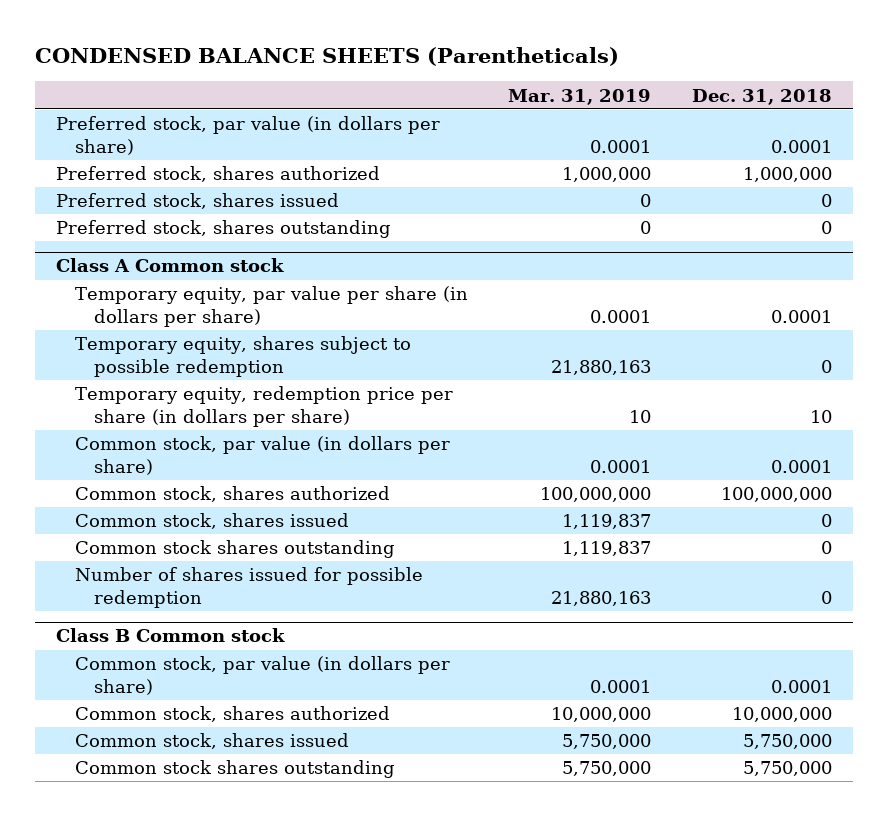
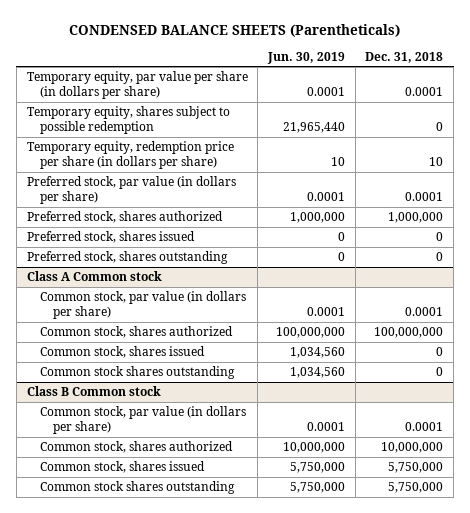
[508,88,652,105] Mar. 31, 2019 -> none
none -> [266,51,345,64] Jun. 30, 2019
none -> [26,71,248,99] Temporary equity, par value per share (in dollars per share)
none -> [26,106,230,134] Temporary equity, shares subject to possible redemption
none -> [26,141,234,169] Temporary equity, redemption price per share (in dollars per share)
[74,286,468,327] Temporary equity, par value per share (in dollars per share) -> none
[74,336,411,377] Temporary equity, shares subject to possible redemption -> none
[74,386,453,427] Temporary equity, redemption price per share (in dollars per share) -> none
[74,567,423,608] Number of shares issued for possible redemption -> none

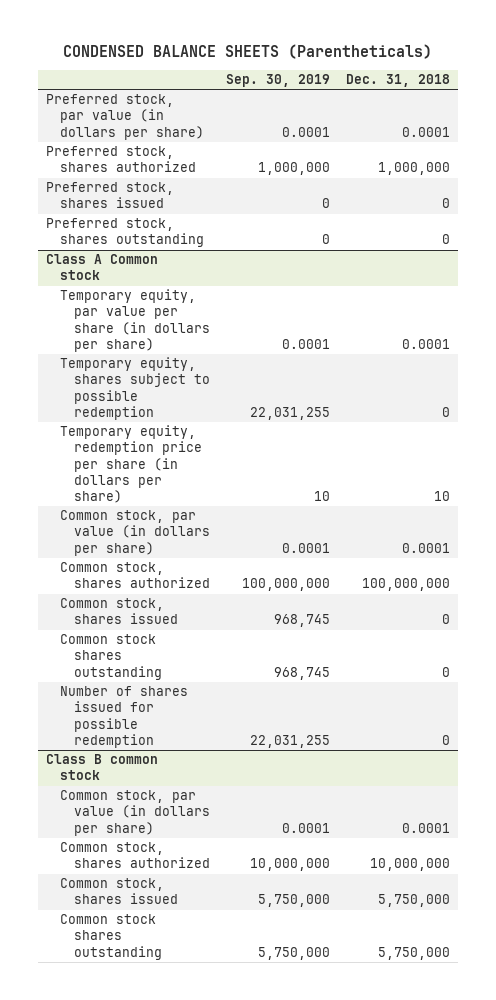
[266,51,345,64] Jun. 30, 2019 -> none
none -> [225,74,330,88] Sep. 30, 2019
[26,71,248,99] Temporary equity, par value per share (in dollars per share) -> none
[26,106,230,134] Temporary equity, shares subject to possible redemption -> none
[26,141,234,169] Temporary equity, redemption price per share (in dollars per share) -> none
none -> [59,289,210,352] Temporary equity, par value per share (in dollars per share)
none -> [59,357,210,420] Temporary equity, shares subject to possible redemption
none -> [59,425,202,503] Temporary equity, redemption price per share (in dollars per share)
none -> [59,686,188,748] Number of shares issued for possible redemption
[26,386,161,397] Class B Common stock -> [46,754,159,781] Class B common stock

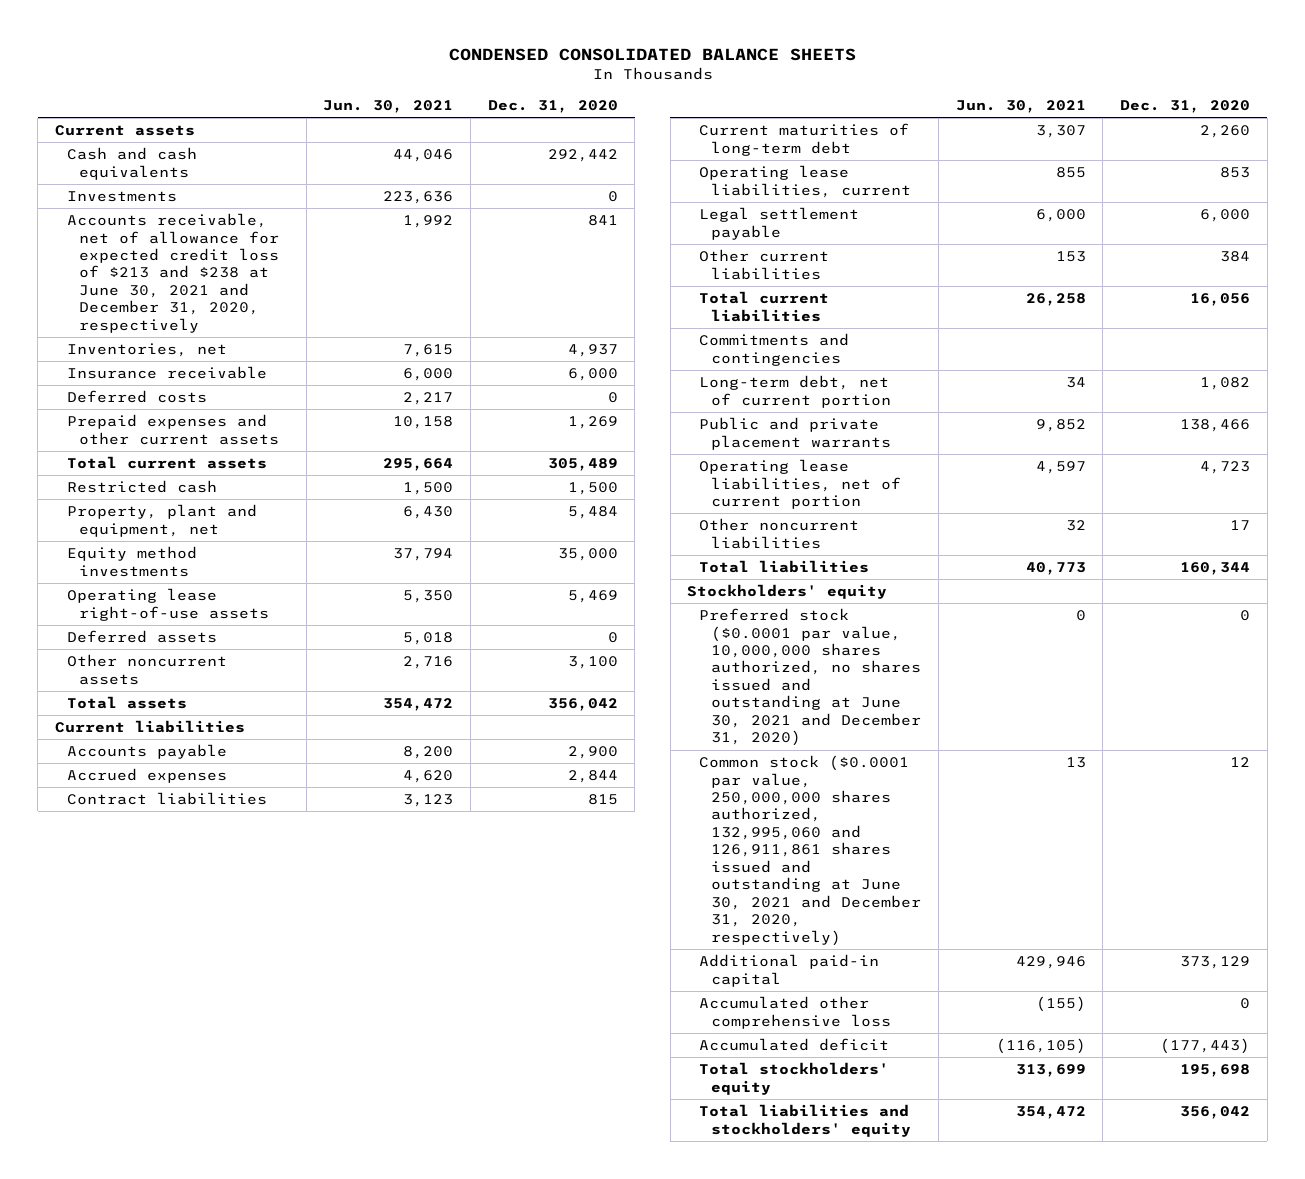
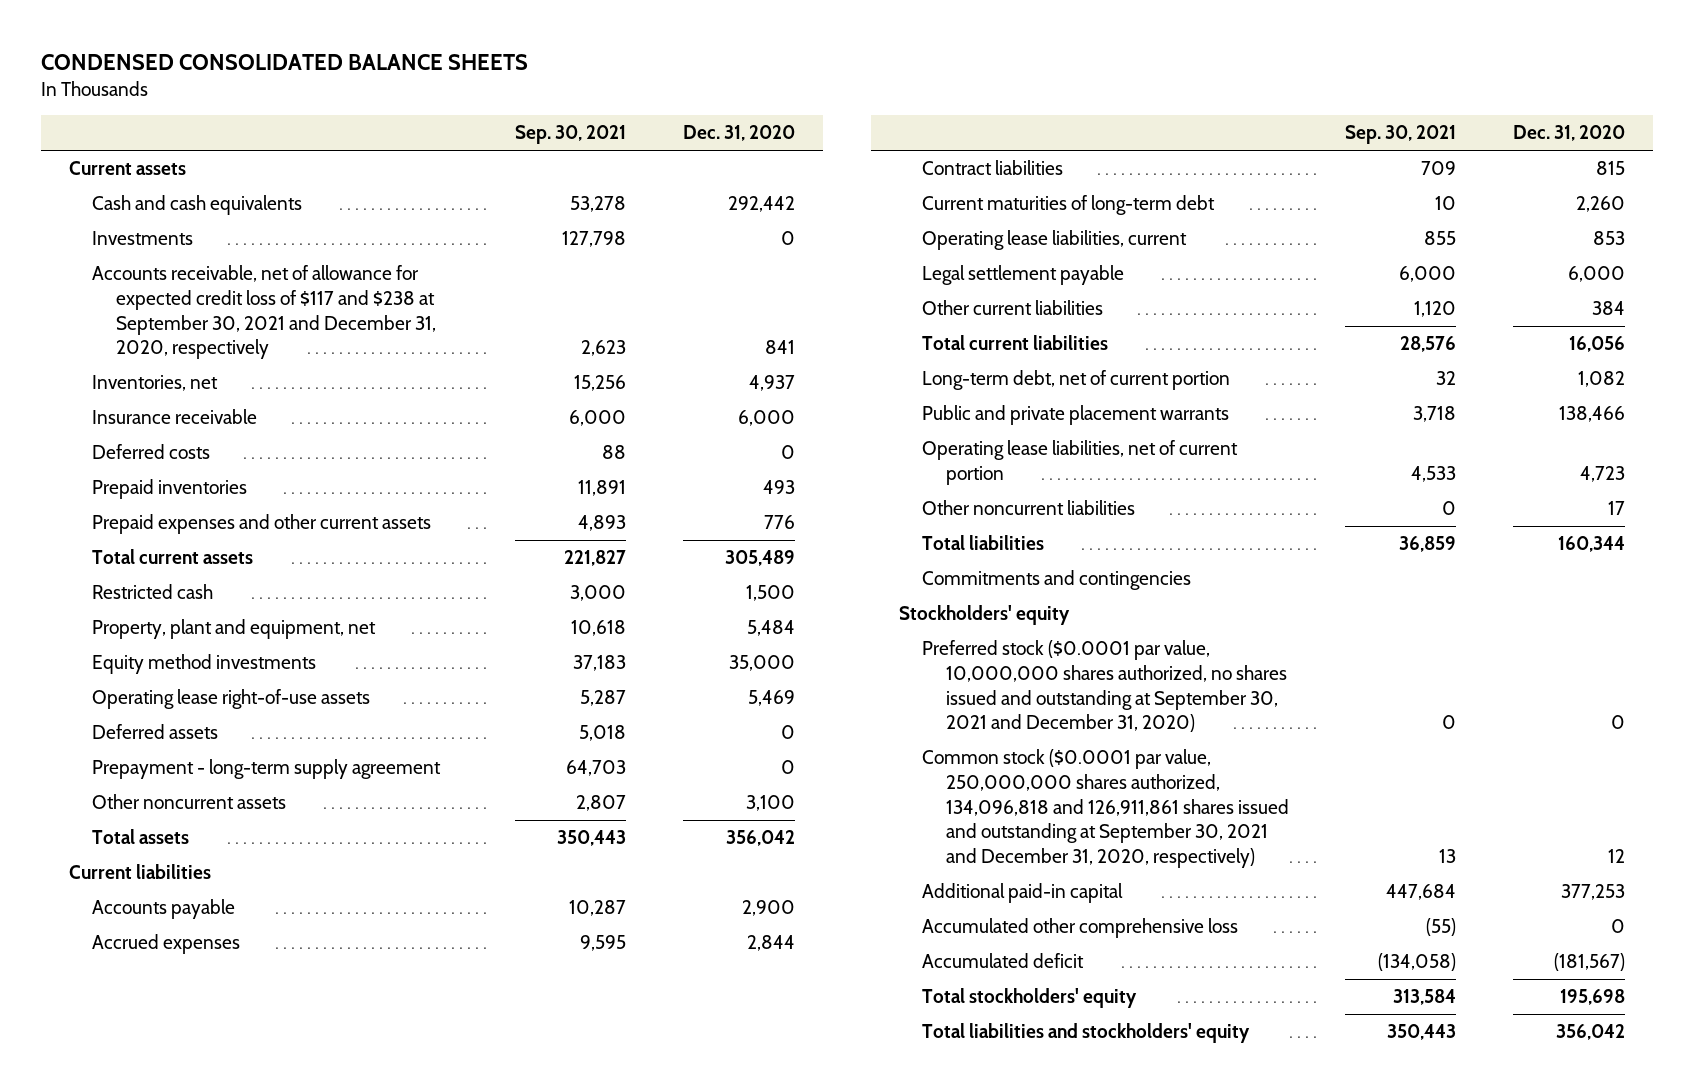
[323,99,454,113] Jun. 30, 2021 -> none
none -> [515,125,627,145] Sep. 30, 2021
[66,213,279,333] Accounts receivable, net of allowance for expected credit loss of $213 and $238 at June 30, 2021 and December 31, 2020, respectively -> [92,265,436,360] Accounts receivable, net of allowance for expected credit loss of $117 and $238 at September 30, 2021 and December 31, 2020, respectively
none -> [92,479,248,500] Prepaid inventories
[567,416,618,430] 1,269 -> [763,515,795,530] 776
none -> [92,759,442,780] Prepayment - long-term supply agreement
[699,333,850,366] Commitments and contingencies -> [922,570,1192,591] Commitments and contingencies
[699,608,922,747] Preferred stock ($0.0001 par value, 10,000,000 shares authorized, no shares issued and outstanding at June 30, 2021 and December 31, 2020) -> [922,640,1287,733] Preferred stock ($0.0001 par value, 10,000,000 shares authorized, no shares issued and outstanding at September 30, 2021 and December 31, 2020)
[699,755,922,946] Common stock ($0.0001 par value, 250,000,000 shares authorized, 132,995,060 and 126,911,861 shares issued and outstanding at June 30, 2021 and December 31, 2020, respectively) -> [922,749,1289,869] Common stock ($0.0001 par value, 250,000,000 shares authorized, 134,096,818 and 126,911,861 shares issued and outstanding at September 30, 2021 and December 31, 2020, respectively)
[1180,956,1251,970] 373,129 -> [1560,884,1625,901] 377,253
[1160,1038,1251,1055] (177,443) -> [1553,953,1625,972] (181,567)

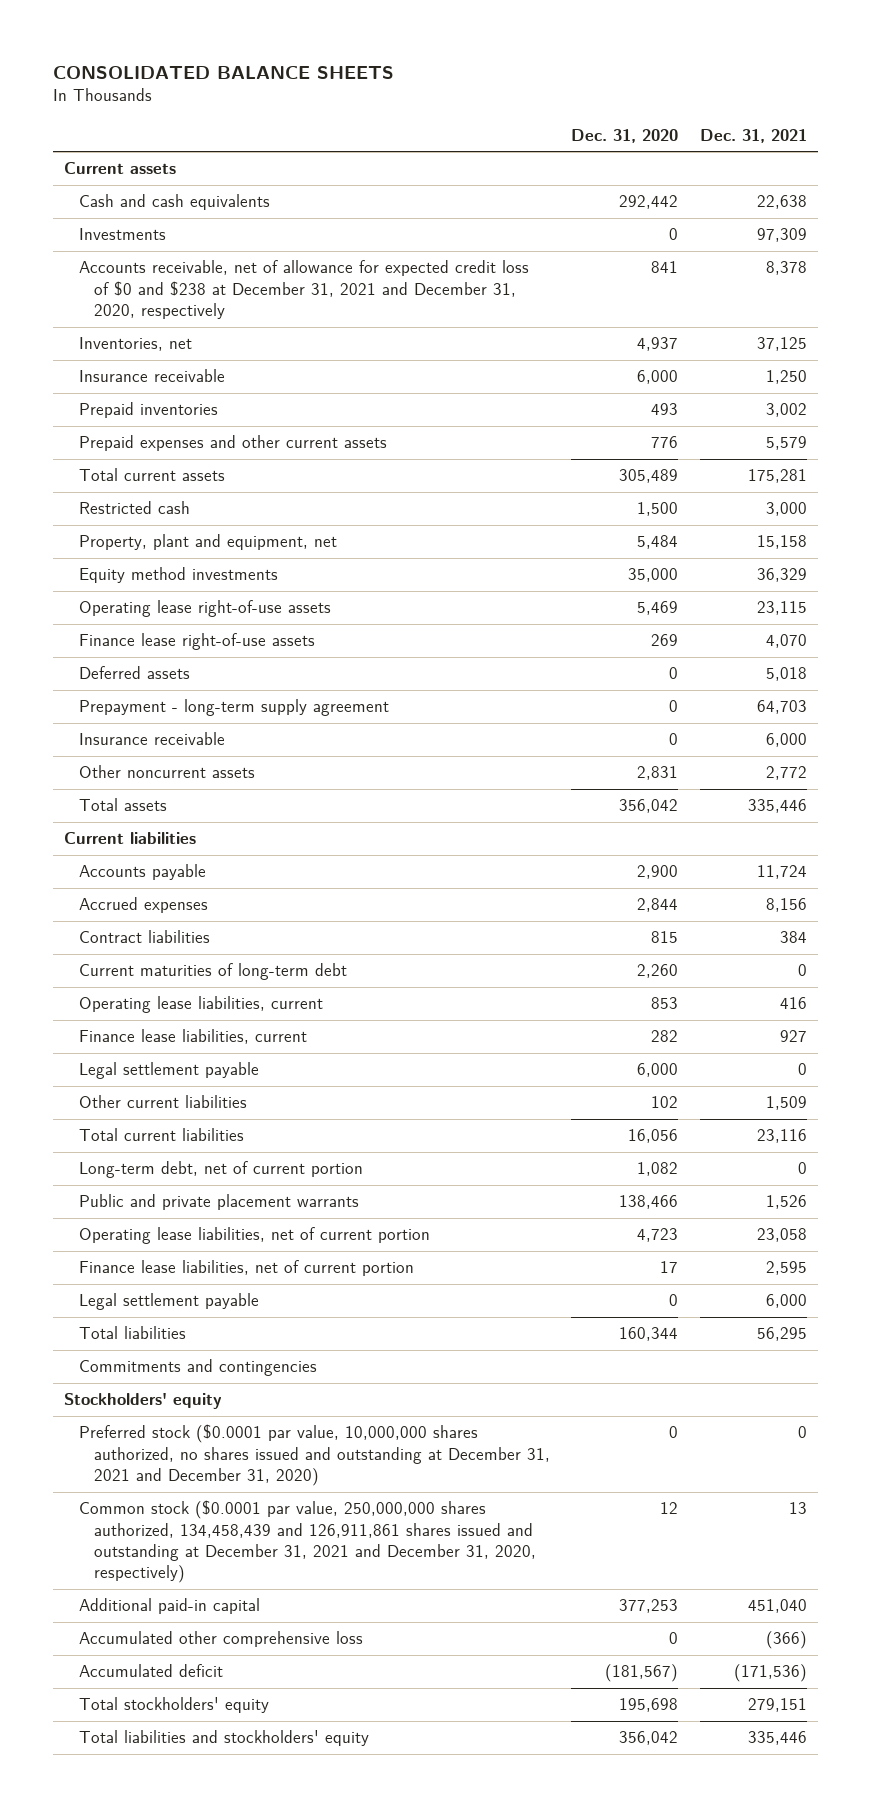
[40,54,528,71] CONDENSED CONSOLIDATED BALANCE SHEETS -> [53,65,395,79] CONSOLIDATED BALANCE SHEETS
[515,125,627,145] Sep. 30, 2021 -> none
none -> [700,128,808,143] Dec. 31, 2021
[92,265,436,360] Accounts receivable, net of allowance for expected credit loss of $117 and $238 at September 30, 2021 and December 31, 2020, respectively -> [78,260,529,319] Accounts receivable, net of allowance for expected credit loss of $0 and $238 at December 31, 2021 and December 31, 2020, respectively
[92,444,211,460] Deferred costs -> none
none -> [78,633,315,651] Finance lease right-of-use assets
none -> [78,732,225,746] Insurance receivable
[745,795,795,812] 3,100 -> [637,766,679,781] 2,831
none -> [78,1029,307,1045] Finance lease liabilities, current
[1591,301,1625,316] 384 -> [651,1096,679,1109] 102
[922,500,1136,516] Other noncurrent liabilities -> none
none -> [78,1260,414,1277] Finance lease liabilities, net of current portion
none -> [78,1293,259,1311] Legal settlement payable
[922,640,1287,733] Preferred stock ($0.0001 par value, 10,000,000 shares authorized, no shares issued and outstanding at September 30, 2021 and December 31, 2020) -> [78,1424,550,1486] Preferred stock ($0.0001 par value, 10,000,000 shares authorized, no shares issued and outstanding at December 31, 2021 and December 31, 2020)
[922,749,1289,869] Common stock ($0.0001 par value, 250,000,000 shares authorized, 134,096,818 and 126,911,861 shares issued and outstanding at September 30, 2021 and December 31, 2020, respectively) -> [78,1500,536,1584] Common stock ($0.0001 par value, 250,000,000 shares authorized, 134,458,439 and 126,911,861 shares issued and outstanding at December 31, 2021 and December 31, 2020, respectively)

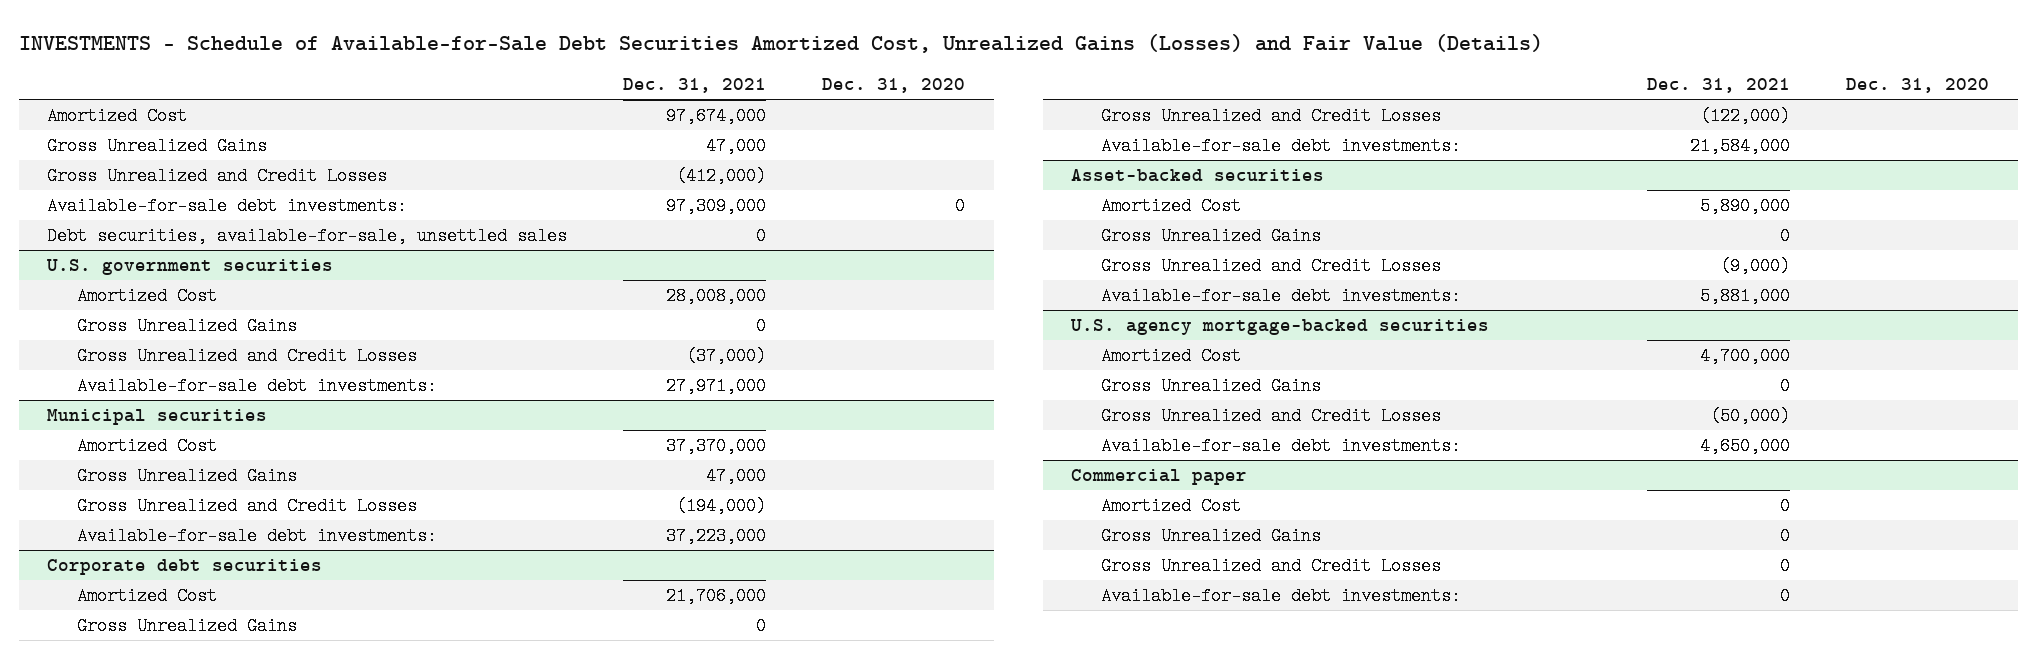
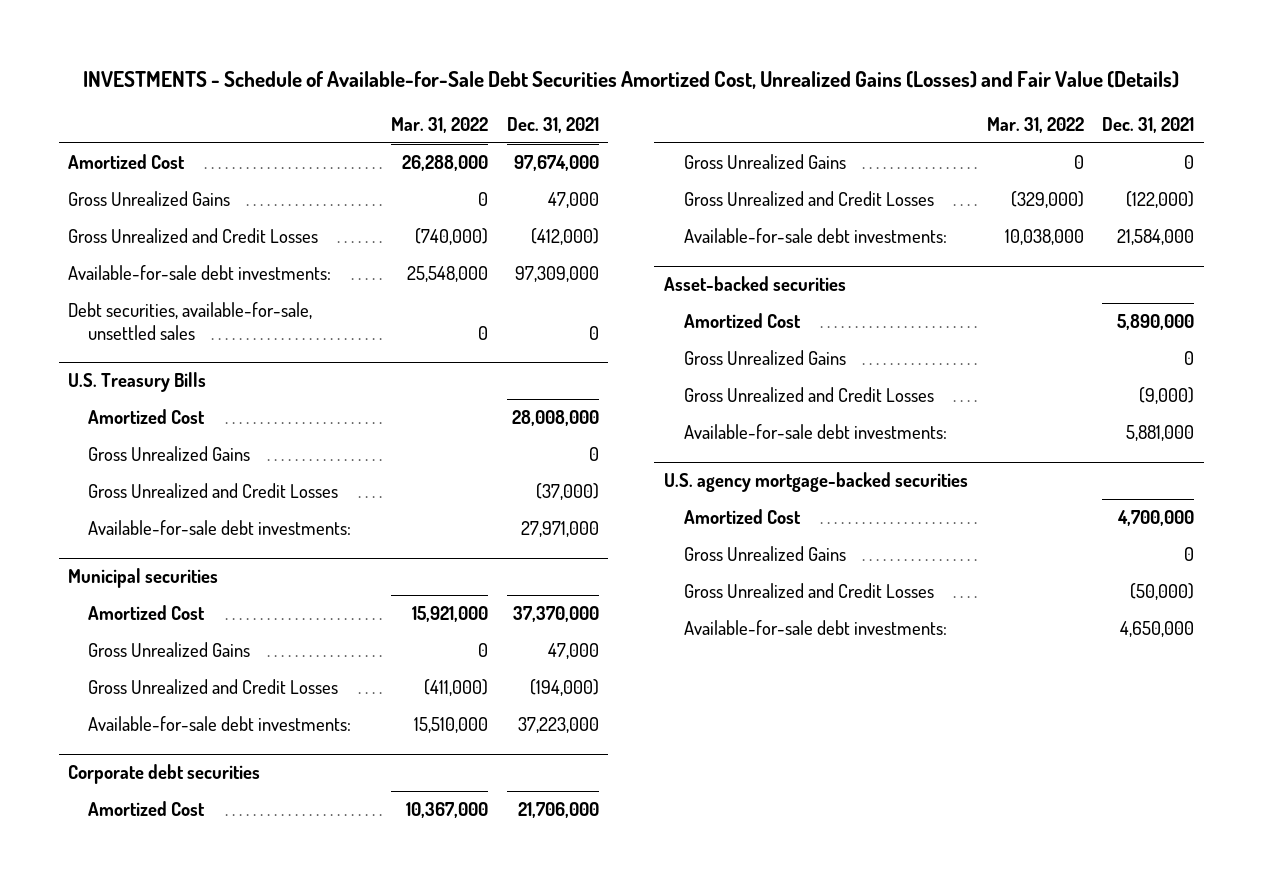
[822,78,966,94] Dec. 31, 2020 -> none
none -> [390,117,488,134] Mar. 31, 2022
[45,259,333,276] U.S. government securities -> [68,372,207,393] U.S. Treasury Bills
[1070,469,1247,486] Commercial paper -> none
[1100,497,1241,516] Amortized Cost -> none
[1100,527,1321,546] Gross Unrealized Gains -> none
[1100,557,1441,576] Gross Unrealized and Credit Losses -> none
[1100,587,1461,606] Available-for-sale debt investments: -> none

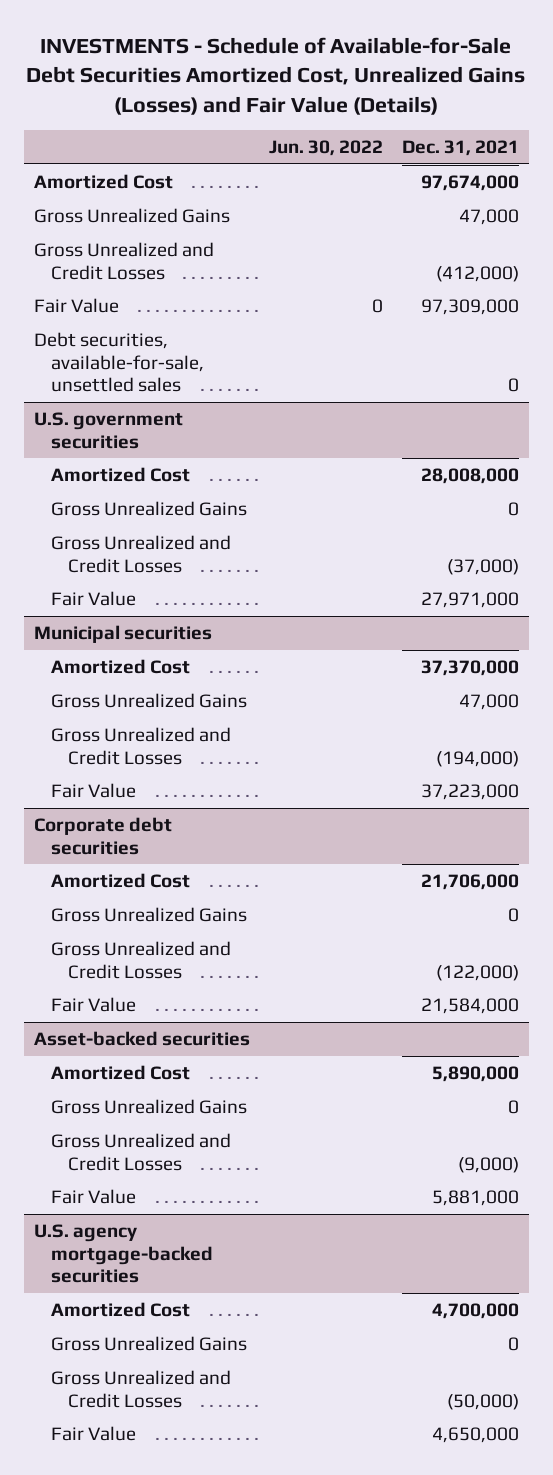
[390,117,488,134] Mar. 31, 2022 -> none
none -> [268,140,383,157] Jun. 30, 2022
[68,265,332,281] Available-for-sale debt investments: -> [33,297,119,313] Fair Value
[68,372,207,393] U.S. Treasury Bills -> none
none -> [33,411,183,449] U.S. government securities
[88,520,352,536] Available-for-sale debt investments: -> [50,590,136,606] Fair Value
[88,716,352,732] Available-for-sale debt investments: -> [50,782,136,798] Fair Value
[684,228,948,244] Available-for-sale debt investments: -> [50,996,136,1012] Fair Value
[684,424,948,440] Available-for-sale debt investments: -> [50,1188,136,1204] Fair Value
[684,620,948,636] Available-for-sale debt investments: -> [50,1425,136,1441] Fair Value

